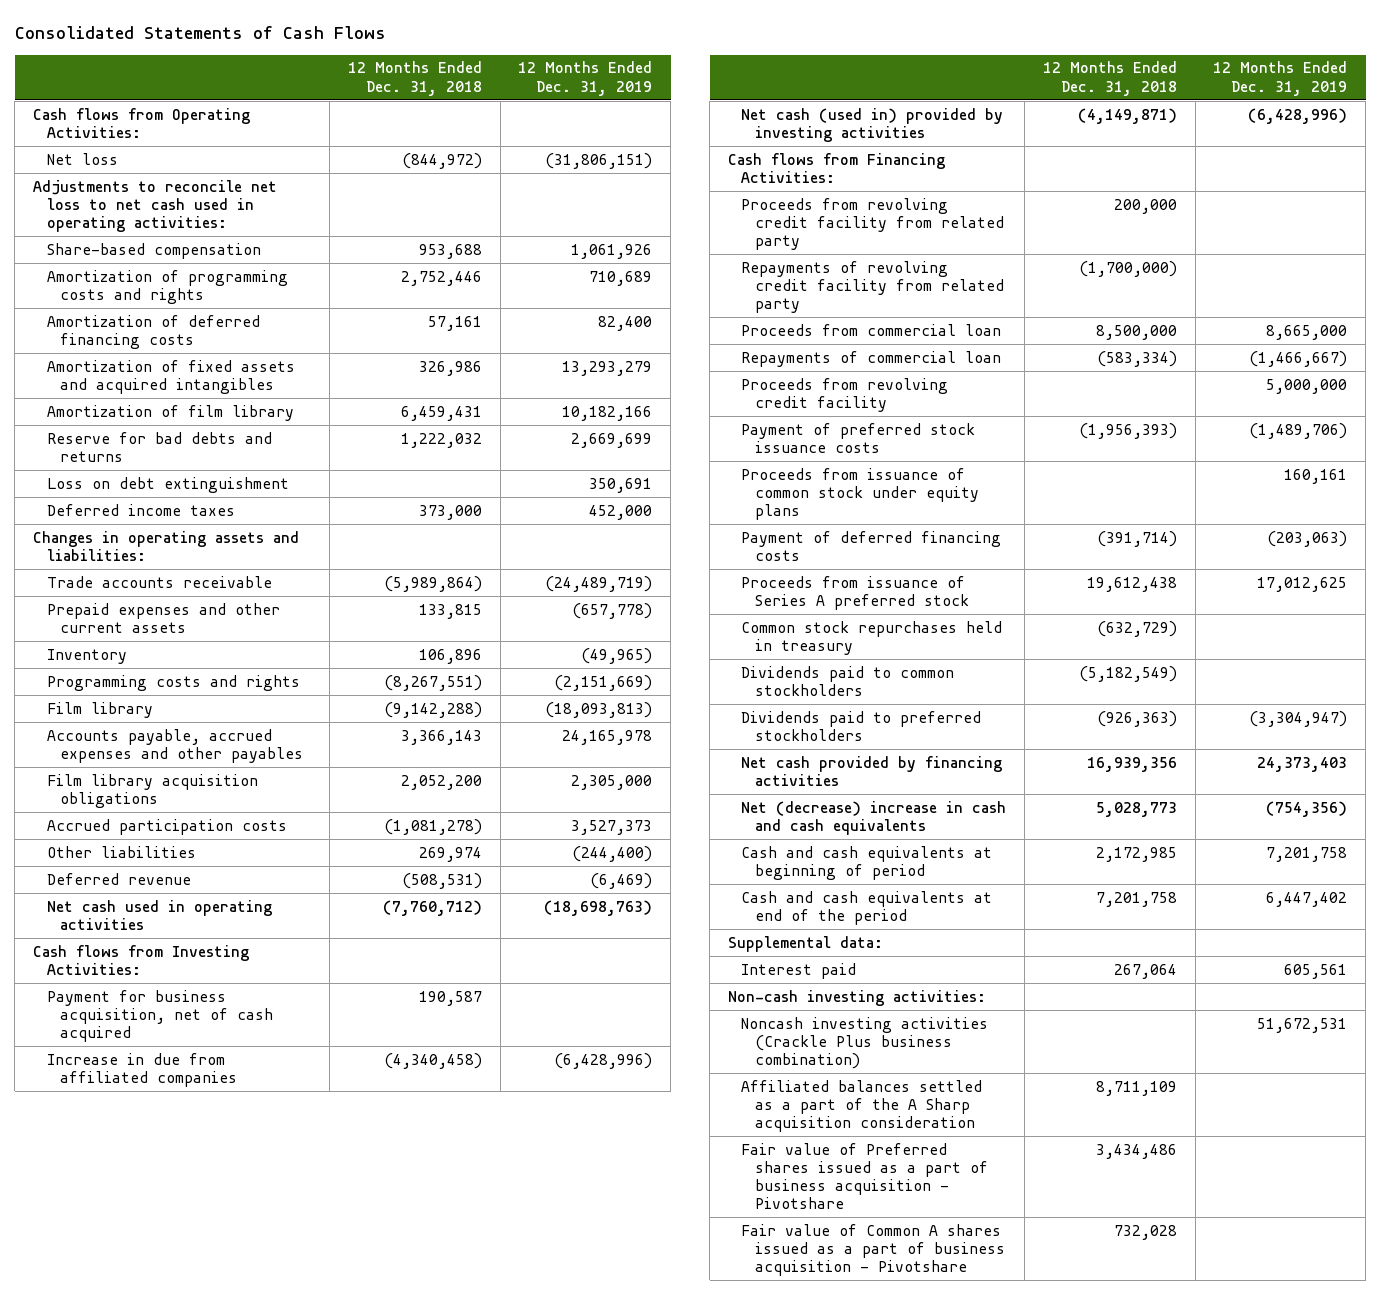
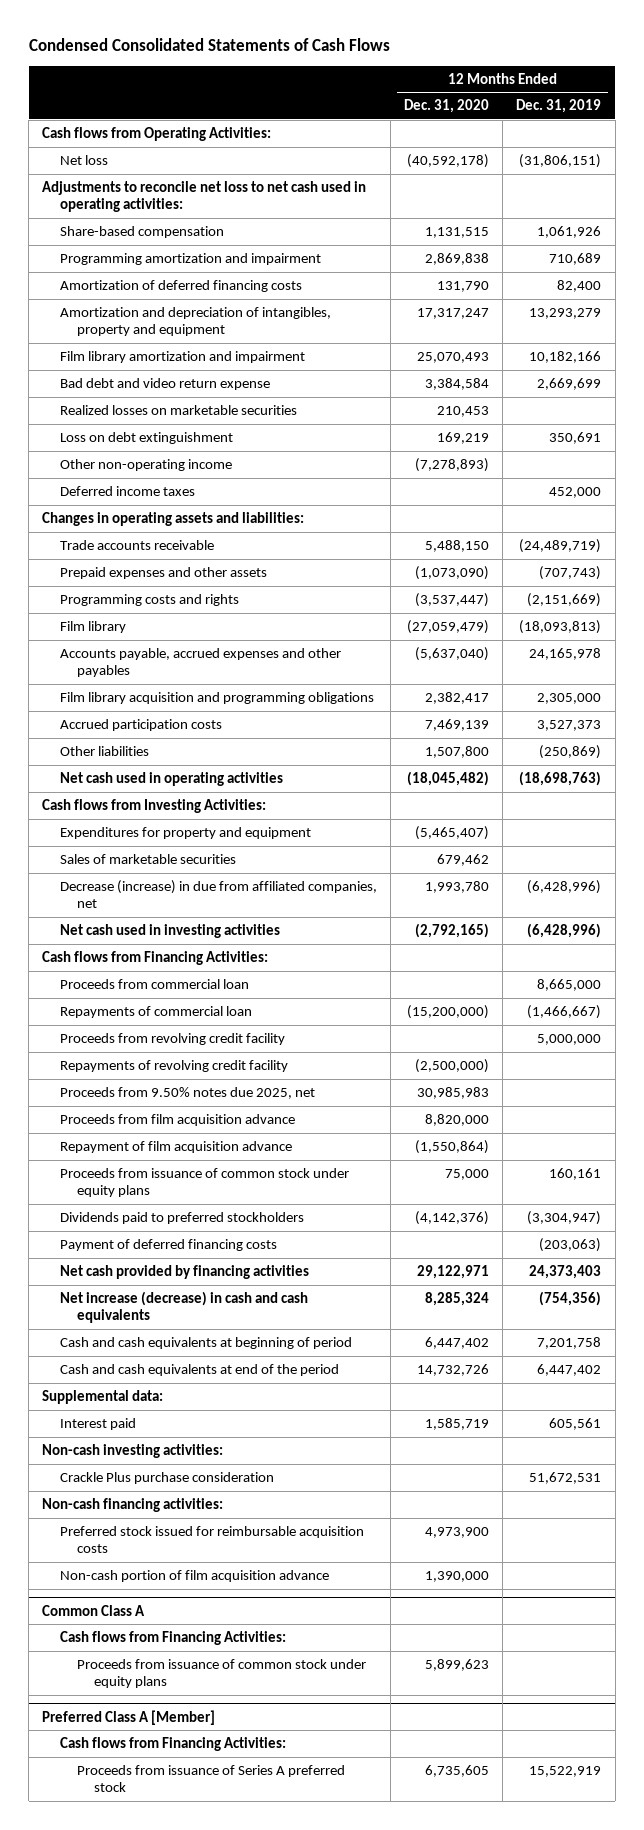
[14,25,386,39] Consolidated Statements of Cash Flows -> [28,38,390,52] Condensed Consolidated Statements of Cash Flows
[348,61,483,96] 12 Months Ended Dec. 31, 2018 -> none
none -> [404,99,490,114] Dec. 31, 2020
[46,269,288,305] Amortization of programming costs and rights -> [59,253,321,266] Programming amortization and impairment
[46,359,295,395] Amortization of fixed assets and acquired intangibles -> [59,307,331,337] Amortization and depreciation of intangibles, property and equipment
[46,404,294,421] Amortization of film library -> [59,351,305,364] Film library amortization and impairment
[46,431,272,463] Reserve for bad debts and returns -> [59,378,270,391] Bad debt and video return expense
none -> [59,405,297,416] Realized losses on marketable securities
none -> [59,459,232,472] Other non-operating income
[46,648,127,664] Inventory -> none
[46,602,280,634] Prepaid expenses and other current assets -> [59,567,267,580] Prepaid expenses and other assets
[572,602,653,619] (657,778) -> [539,566,602,581] (707,743)
[46,773,258,809] Film library acquisition obligations -> [59,692,374,705] Film library acquisition and programming obligations
[46,872,191,885] Deferred revenue -> none
[572,845,653,862] (244,400) -> [539,745,602,760] (250,869)
[46,989,274,1043] Payment for business acquisition, net of cash acquired -> [59,827,311,840] Expenditures for property and equipment
none -> [59,854,236,865] Sales of marketable securities
[46,1052,238,1088] Increase in due from affiliated companies -> [59,880,377,909] Decrease (increase) in due from affiliated companies, net
[741,107,1004,143] Net cash (used in) provided by investing activities -> [59,924,280,939] Net cash used in investing activities
[741,197,1005,251] Proceeds from revolving credit facility from related party -> none
[741,260,1005,314] Repayments of revolving credit facility from related party -> none
[741,422,976,454] Payment of preferred stock issuance costs -> none
none -> [59,1060,288,1073] Repayments of revolving credit facility
none -> [59,1087,315,1100] Proceeds from 9.50% notes due 2025, net
none -> [59,1114,295,1127] Proceeds from film acquisition advance
none -> [59,1141,292,1154] Repayment of film acquisition advance
[741,575,970,611] Proceeds from issuance of Series A preferred stock -> none
[741,620,1003,656] Common stock repurchases held in treasury -> none
[741,665,955,697] Dividends paid to common stockholders -> none
[741,530,1002,562] Payment of deferred financing costs -> [59,1239,277,1252] Payment of deferred financing costs
[741,800,1007,836] Net (decrease) increase in cash and cash equivalents -> [59,1291,308,1324] Net increase (decrease) in cash and cash equivalents
[741,1079,983,1133] Affiliated balances settled as a part of the A Sharp acquisition consideration -> none
[741,1142,989,1210] Fair value of Preferred shares issued as a part of business acquisition - Pivotshare -> none
[741,1223,1006,1277] Fair value of Common A shares issued as a part of business acquisition - Pivotshare -> none
[741,1016,989,1070] Noncash investing activities (Crackle Plus business combination) -> [59,1472,274,1485] Crackle Plus purchase consideration
none -> [42,1498,224,1513] Non-cash financing activities:
none -> [59,1526,364,1554] Preferred stock issued for reimbursable acquisition costs
none -> [59,1570,329,1583] Non-cash portion of film acquisition advance
none -> [42,1604,146,1616] Common Class A
none -> [59,1631,286,1646] Cash flows from Financing Activities:
none -> [76,1659,366,1689] Proceeds from issuance of common stock under equity plans
none -> [42,1709,216,1725] Preferred Class A [Member]
none -> [59,1737,286,1752] Cash flows from Financing Activities:
none -> [76,1765,345,1793] Proceeds from issuance of Series A preferred stock

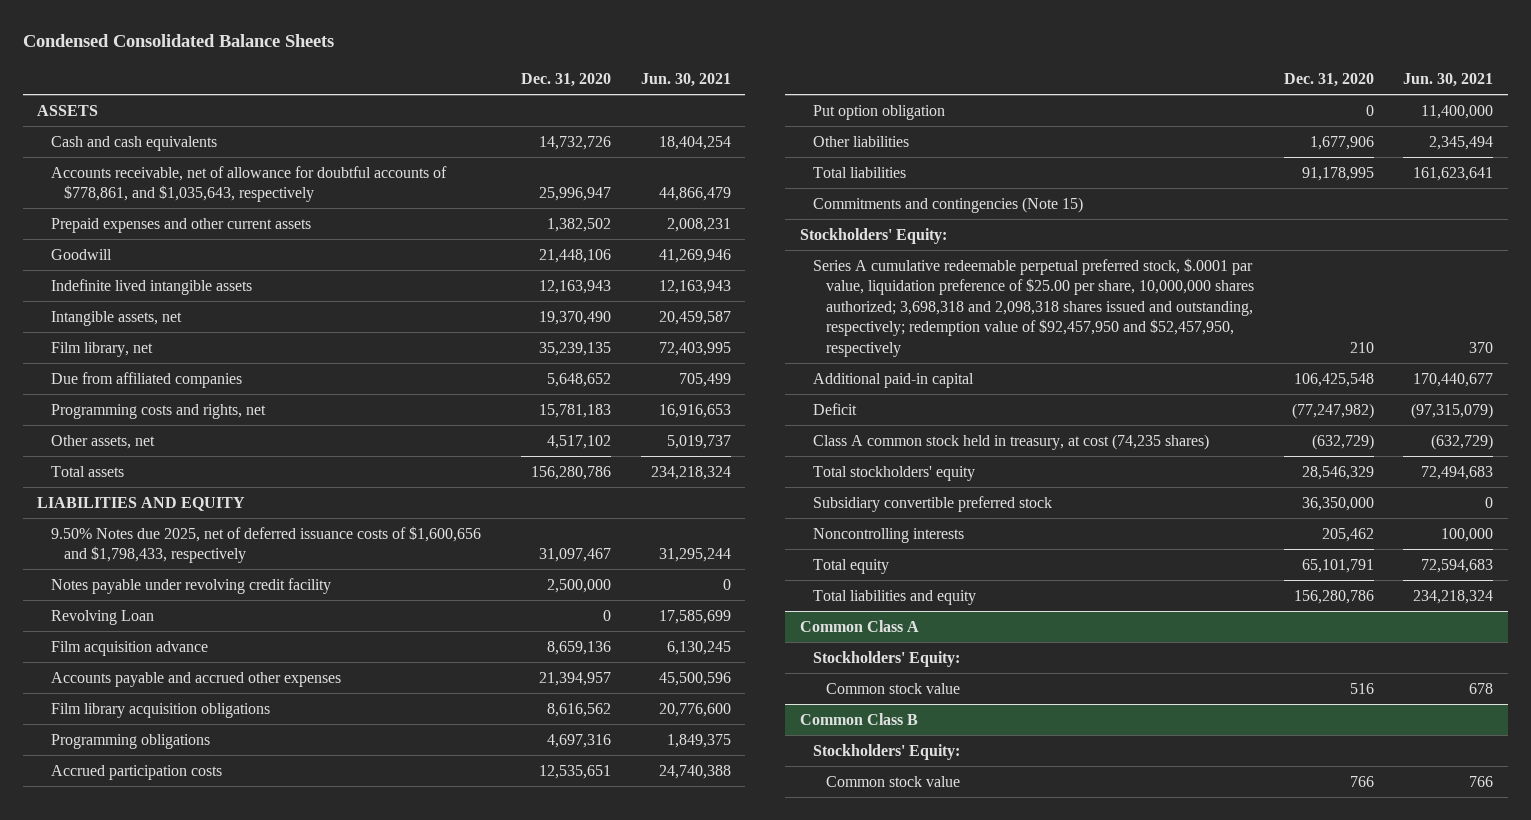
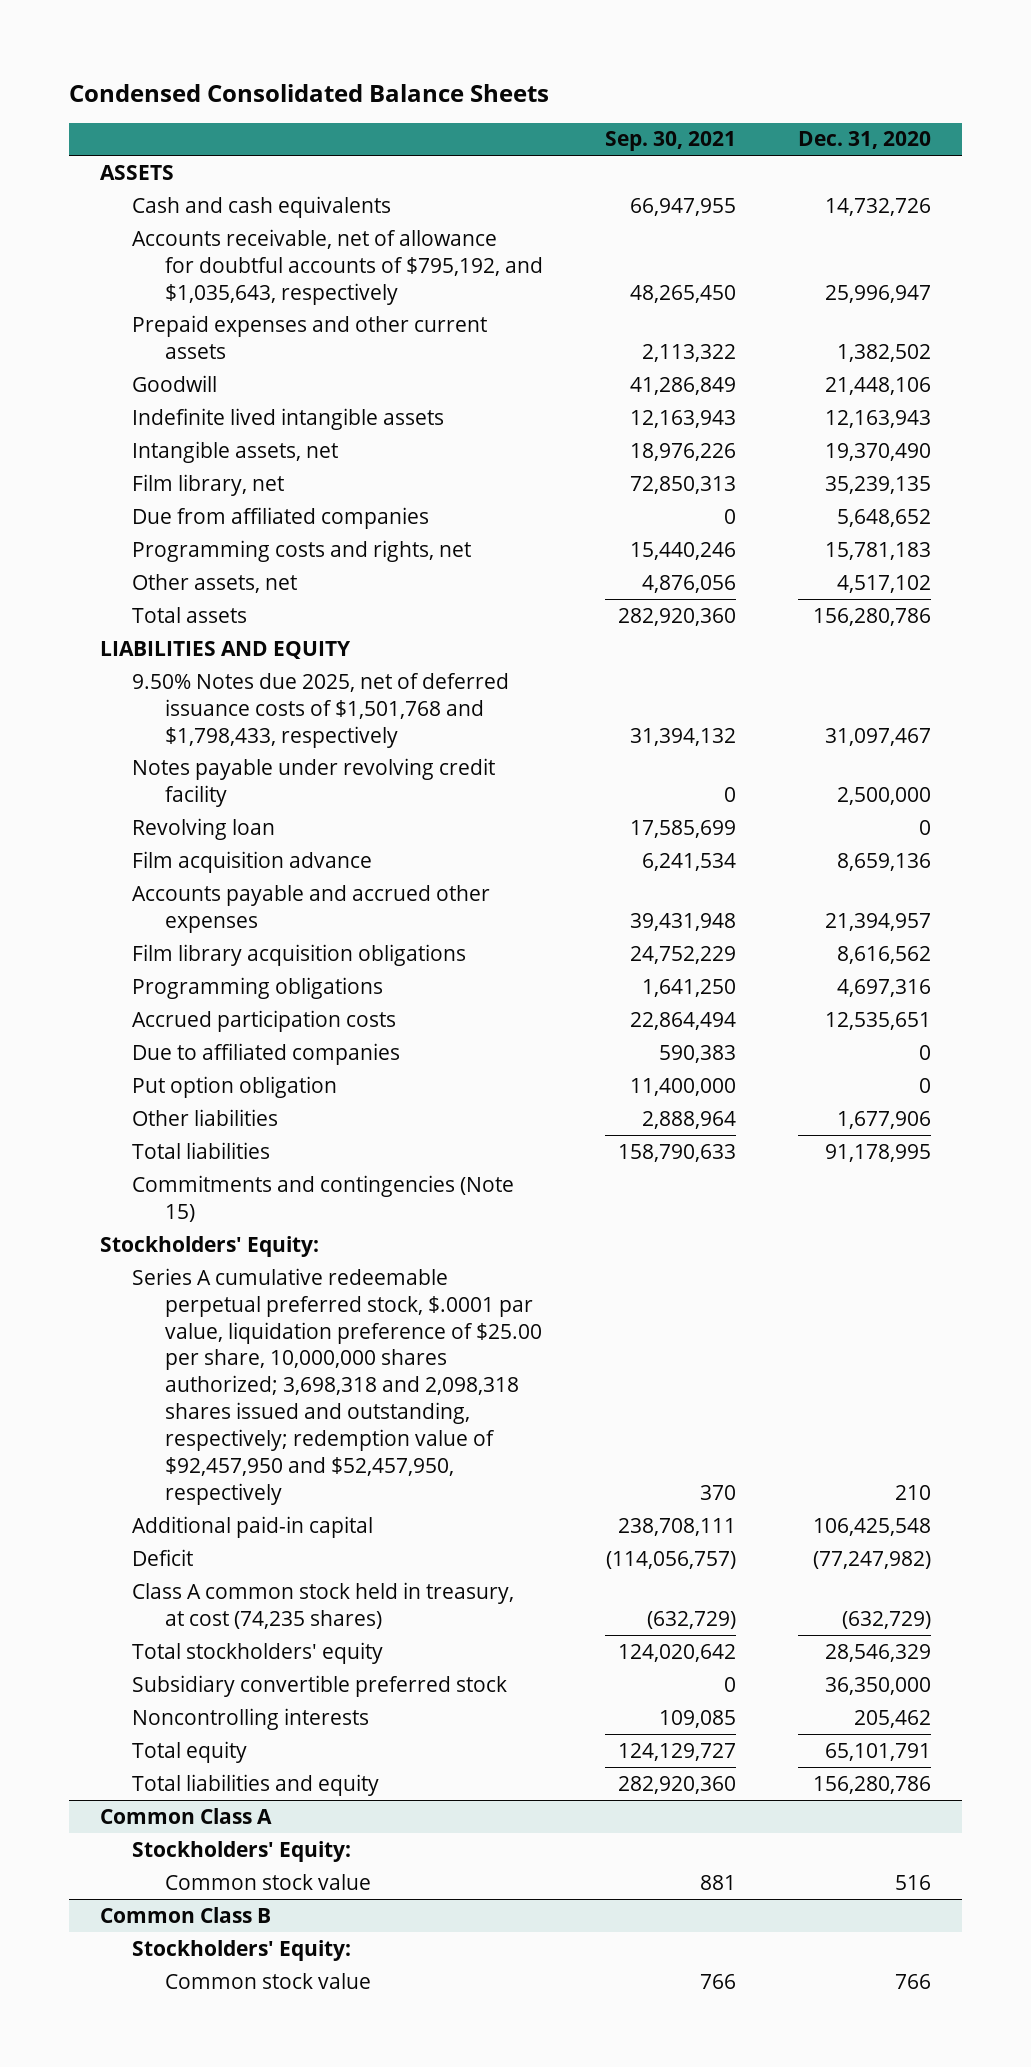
[640,73,731,88] Jun. 30, 2021 -> none
none -> [604,131,736,152] Sep. 30, 2021
[50,165,447,203] Accounts receivable, net of allowance for doubtful accounts of $778,861, and $1,035,643, respectively -> [132,228,543,305] Accounts receivable, net of allowance for doubtful accounts of $795,192, and $1,035,643, respectively
[50,525,481,564] 9.50% Notes due 2025, net of deferred issuance costs of $1,600,656 and $1,798,433, respectively -> [132,672,510,748] 9.50% Notes due 2025, net of deferred issuance costs of $1,501,768 and $1,798,433, respectively
[50,609,154,625] Revolving Loan -> [132,817,276,840] Revolving loan
none -> [132,1042,401,1065] Due to affiliated companies

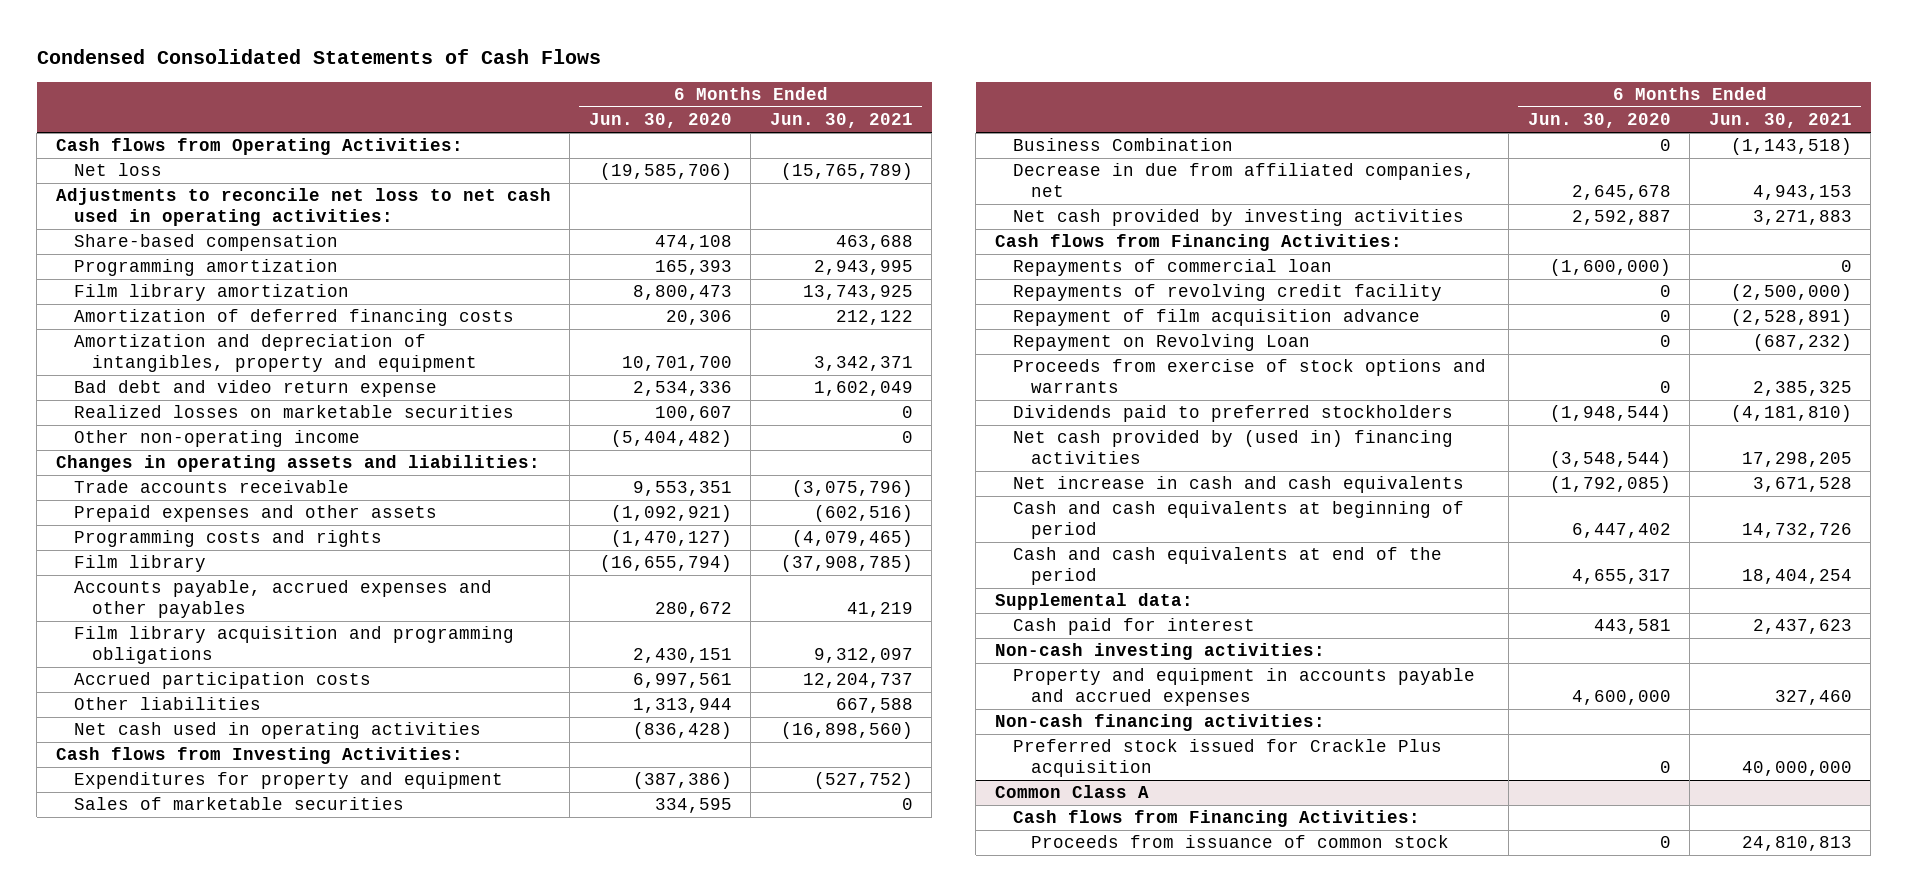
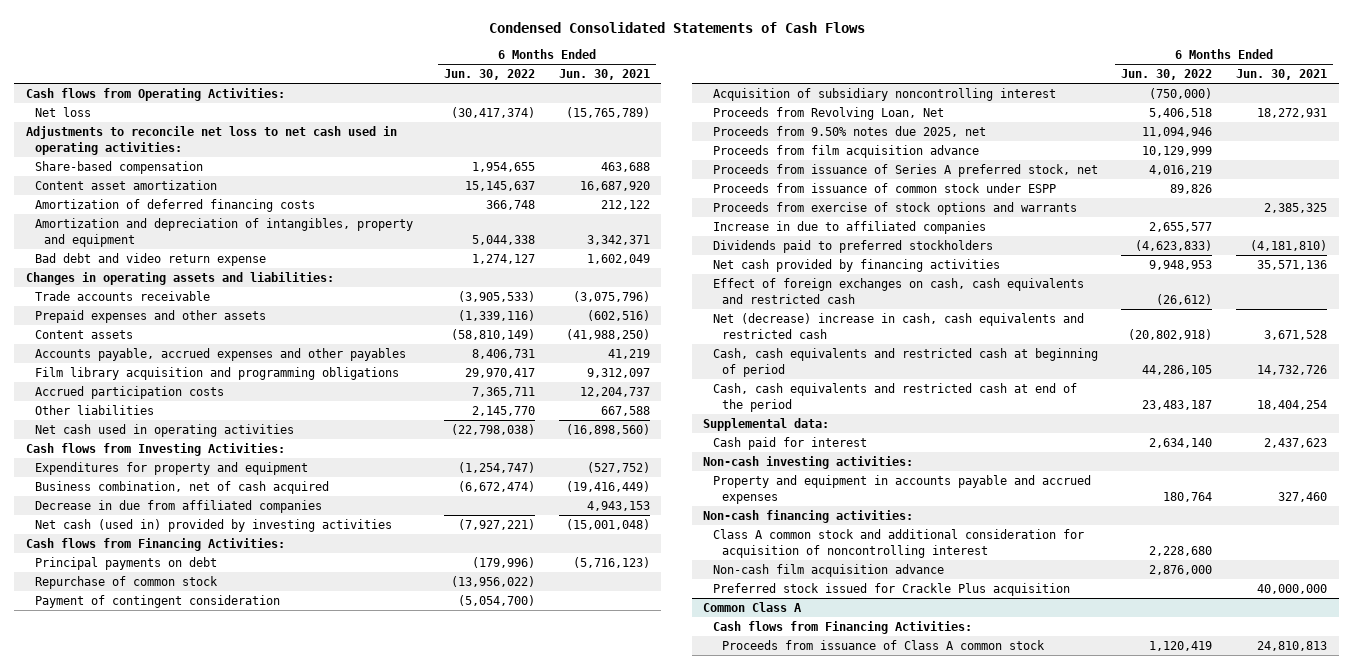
[588,113,732,129] Jun. 30, 2020 -> none
none -> [443,69,535,81] Jun. 30, 2022
[73,284,349,302] Film library amortization -> none
[73,259,338,277] Programming amortization -> [35,179,218,190] Content asset amortization
[813,260,913,276] 2,943,995 -> [579,180,650,191] 16,687,920
[73,405,514,419] Realized losses on marketable securities -> none
[73,430,360,448] Other non-operating income -> none
[73,530,382,548] Programming costs and rights -> none
[73,555,206,573] Film library -> none
none -> [35,329,134,339] Content assets
[73,797,404,811] Sales of marketable securities -> none
[1012,138,1233,152] Business Combination -> [35,480,330,494] Business combination, net of cash acquired
[1730,138,1852,156] (1,143,518) -> [565,480,650,492] (19,416,449)
[1012,163,1475,198] Decrease in due from affiliated companies, net -> [35,499,323,513] Decrease in due from affiliated companies
[1012,209,1464,227] Net cash provided by investing activities -> [35,518,393,532] Net cash (used in) provided by investing activities
[1752,210,1852,226] 3,271,883 -> [565,518,650,530] (15,001,048)
[1012,259,1332,277] Repayments of commercial loan -> none
[1012,284,1442,302] Repayments of revolving credit facility -> none
[1012,309,1420,327] Repayment of film acquisition advance -> none
[1012,334,1310,352] Repayment on Revolving Loan -> none
none -> [35,556,218,570] Principal payments on debt
none -> [35,575,219,589] Repurchase of common stock
none -> [35,594,281,608] Payment of contingent consideration
none -> [712,87,1056,101] Acquisition of subsidiary noncontrolling interest
none -> [712,106,944,120] Proceeds from Revolving Loan, Net
none -> [712,125,986,137] Proceeds from 9.50% notes due 2025, net
none -> [712,144,979,158] Proceeds from film acquisition advance
none -> [712,163,1098,177] Proceeds from issuance of Series A preferred stock, net
none -> [712,182,1056,193] Proceeds from issuance of common stock under ESPP
none -> [712,220,986,234] Increase in due to affiliated companies
[1012,430,1453,465] Net cash provided by (used in) financing activities -> [712,258,1000,272] Net cash provided by financing activities
[1741,452,1852,468] 17,298,205 -> [1256,259,1327,270] 35,571,136
none -> [712,277,1084,304] Effect of foreign exchanges on cash, cash equivalents and restricted cash
[1012,476,1464,494] Net increase in cash and cash equivalents -> [712,312,1084,339] Net (decrease) increase in cash, cash equivalents and restricted cash
[1012,501,1464,540] Cash and cash equivalents at beginning of period -> [712,347,1098,377] Cash, cash equivalents and restricted cash at beginning of period
[1012,547,1442,586] Cash and cash equivalents at end of the period -> [712,382,1077,412] Cash, cash equivalents and restricted cash at end of the period
none -> [712,528,1084,558] Class A common stock and additional consideration for acquisition of noncontrolling interest
none -> [712,563,944,577] Non-cash film acquisition advance
[1030,835,1449,849] Proceeds from issuance of common stock -> [721,639,1045,650] Proceeds from issuance of Class A common stock

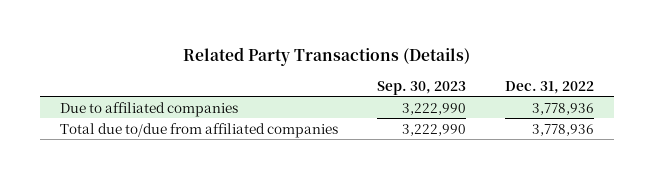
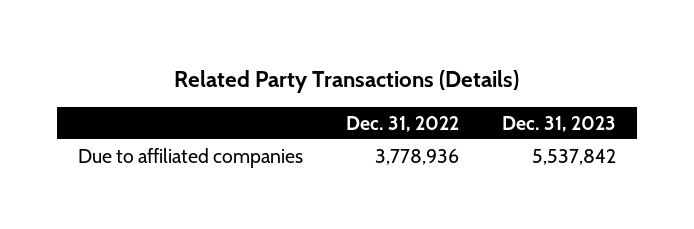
[377,80,467,95] Sep. 30, 2023 -> none
none -> [501,115,616,132] Dec. 31, 2023
[59,122,338,138] Total due to/due from affiliated companies -> none

